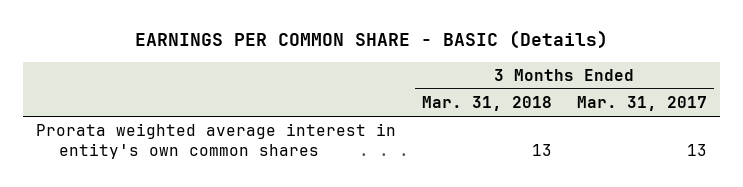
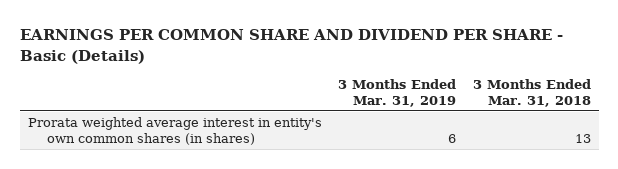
[134,30,608,50] EARNINGS PER COMMON SHARE - BASIC (Details) -> [19,29,563,64] EARNINGS PER COMMON SHARE AND DIVIDEND PER SHARE - Basic (Details)
[577,96,708,112] Mar. 31, 2017 -> none
none -> [338,79,457,107] 3 Months Ended Mar. 31, 2019
[35,123,396,159] Prorata weighted average interest in entity's own common shares -> [27,117,322,146] Prorata weighted average interest in entity's own common shares (in shares)

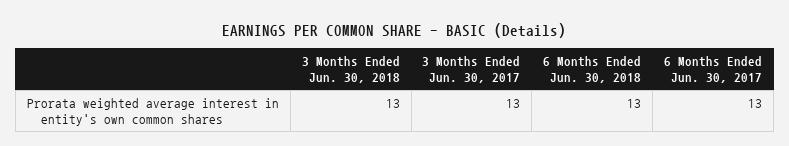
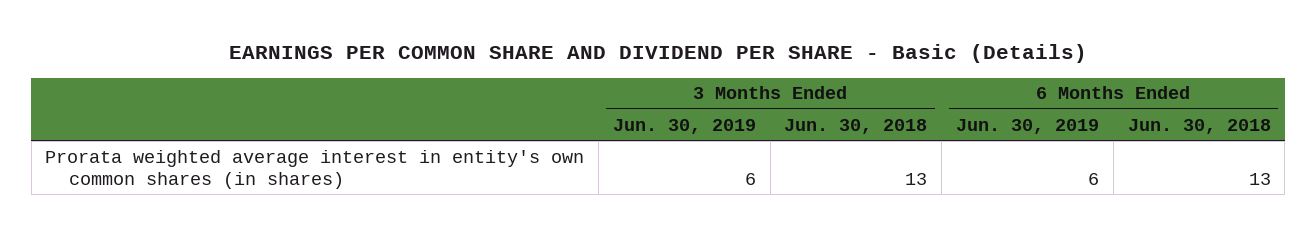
[222,23,567,39] EARNINGS PER COMMON SHARE - BASIC (Details) -> [228,44,1087,64] EARNINGS PER COMMON SHARE AND DIVIDEND PER SHARE - Basic (Details)
[422,55,521,84] 3 Months Ended Jun. 30, 2017 -> none
[664,55,763,84] 6 Months Ended Jun. 30, 2017 -> none
none -> [612,118,756,134] Jun. 30, 2019
none -> [956,118,1100,134] Jun. 30, 2019
[26,97,279,126] Prorata weighted average interest in entity's own common shares -> [45,149,585,189] Prorata weighted average interest in entity's own common shares (in shares)

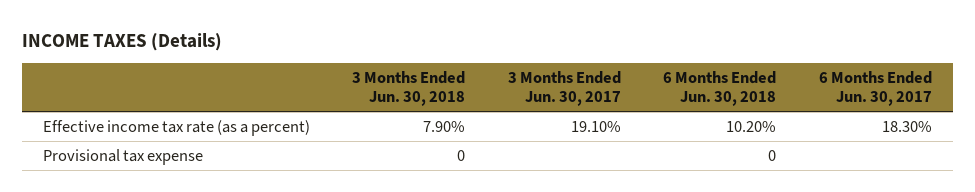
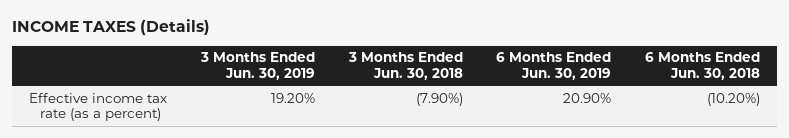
[507,71,621,107] 3 Months Ended Jun. 30, 2017 -> none
[818,71,932,107] 6 Months Ended Jun. 30, 2017 -> none
none -> [199,52,315,80] 3 Months Ended Jun. 30, 2019
none -> [496,52,612,80] 6 Months Ended Jun. 30, 2019
[42,148,203,165] Provisional tax expense -> none
[423,120,466,132] 7.90% -> [415,92,463,106] (7.90%)
[726,120,777,132] 10.20% -> [707,92,761,106] (10.20%)

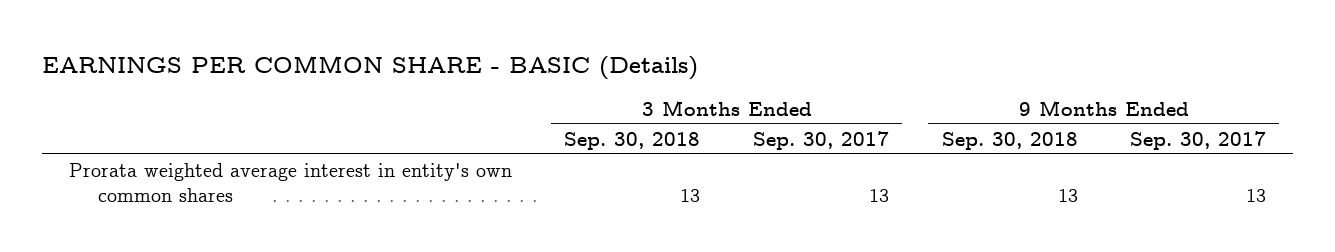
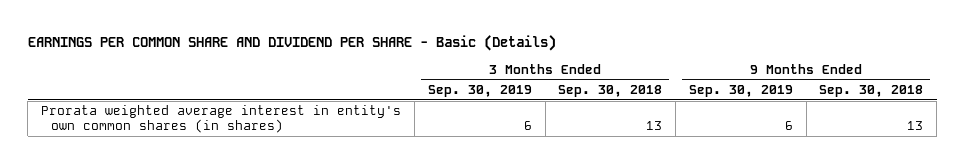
[42,56,699,81] EARNINGS PER COMMON SHARE - BASIC (Details) -> [27,34,556,51] EARNINGS PER COMMON SHARE AND DIVIDEND PER SHARE - Basic (Details)
[752,130,889,150] Sep. 30, 2017 -> none
[1130,130,1267,150] Sep. 30, 2017 -> none
none -> [427,84,532,97] Sep. 30, 2019
none -> [688,84,793,97] Sep. 30, 2019
[68,163,512,202] Prorata weighted average interest in entity's own common shares -> [41,105,402,134] Prorata weighted average interest in entity's own common shares (in shares)

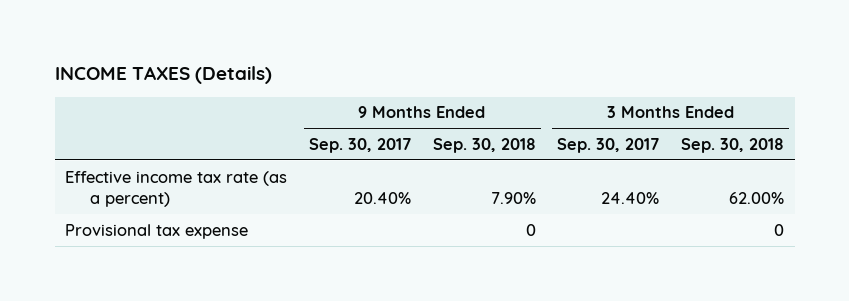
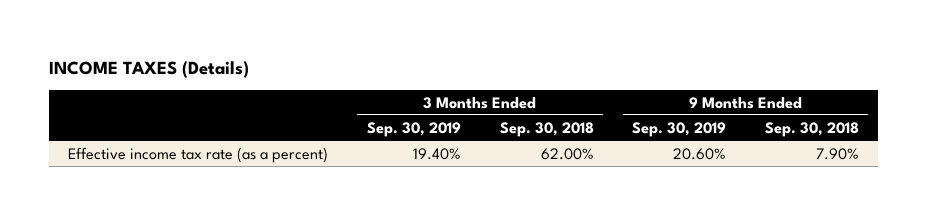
[309,137,412,153] Sep. 30, 2017 -> none
[557,137,660,153] Sep. 30, 2017 -> none
none -> [367,121,462,137] Sep. 30, 2019
none -> [632,121,727,137] Sep. 30, 2019
[65,223,249,239] Provisional tax expense -> none

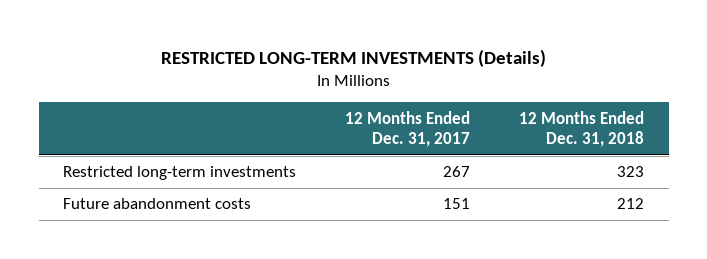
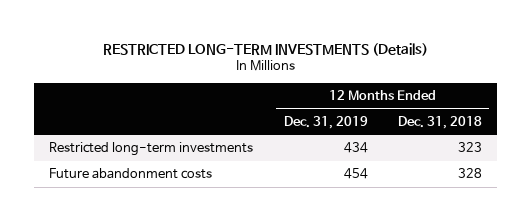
[345,110,471,147] 12 Months Ended Dec. 31, 2017 -> none
none -> [283,115,368,129] Dec. 31, 2019
[617,198,645,210] 212 -> [457,168,482,179] 328

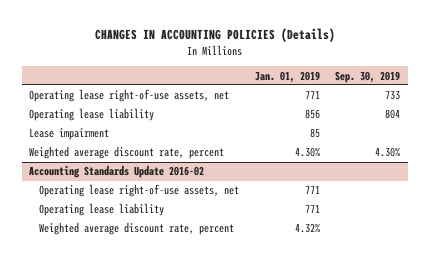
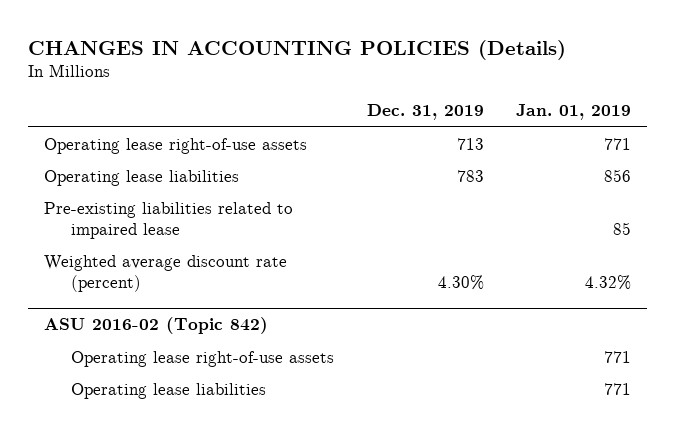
[335,70,401,83] Sep. 30, 2019 -> none
none -> [366,104,484,121] Dec. 31, 2019
[39,222,235,236] Weighted average discount rate, percent -> none
[29,89,230,103] Operating lease right-of-use assets, net -> [44,138,308,155] Operating lease right-of-use assets
[29,108,155,122] Operating lease liability -> [44,170,240,187] Operating lease liabilities
[29,128,110,141] Lease impairment -> [44,202,294,239] Pre-existing liabilities related to impaired lease
[29,146,225,160] Weighted average discount rate, percent -> [44,255,288,292] Weighted average discount rate (percent)
[294,147,320,158] 4.30% -> [585,274,632,290] 4.32%
[29,165,205,179] Accounting Standards Update 2016-02 -> [44,317,269,335] ASU 2016-02 (Topic 842)
[39,184,240,198] Operating lease right-of-use assets, net -> [71,351,335,368] Operating lease right-of-use assets
[39,203,165,217] Operating lease liability -> [71,383,267,400] Operating lease liabilities

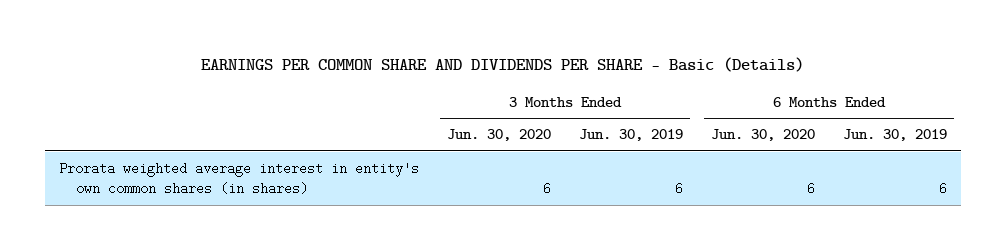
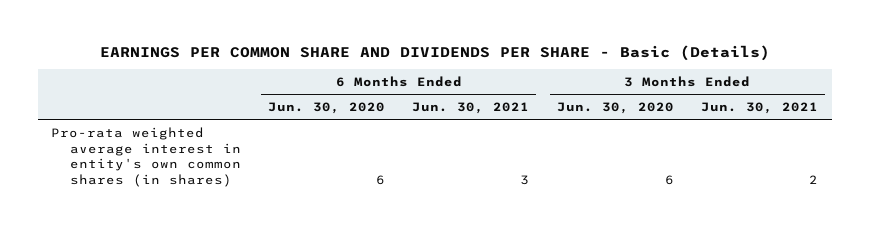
[579,129,684,142] Jun. 30, 2019 -> none
[843,129,948,142] Jun. 30, 2019 -> none
none -> [412,101,530,114] Jun. 30, 2021
none -> [700,101,818,114] Jun. 30, 2021
[59,162,420,196] Prorata weighted average interest in entity's own common shares (in shares) -> [51,126,241,188] Pro-rata weighted average interest in entity's own common shares (in shares)

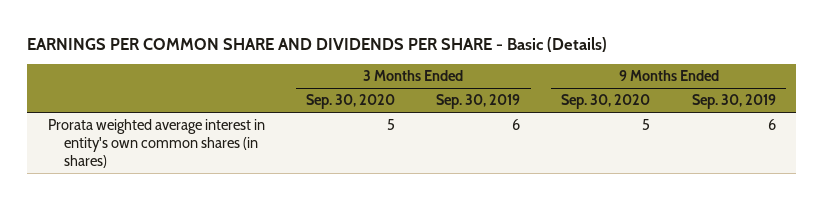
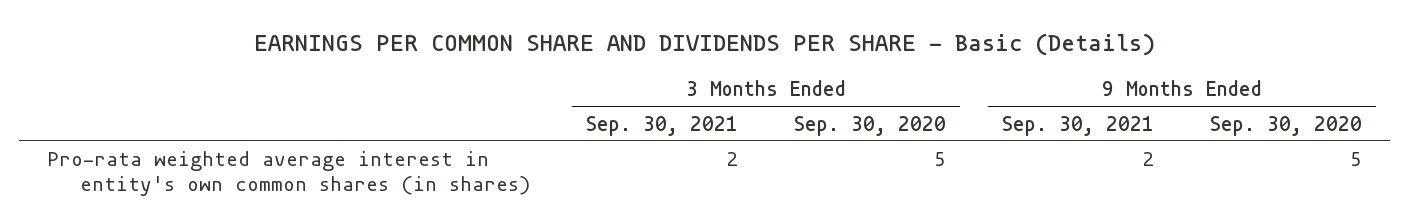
[436,94,521,110] Sep. 30, 2019 -> none
[691,94,776,110] Sep. 30, 2019 -> none
none -> [585,115,738,136] Sep. 30, 2021
none -> [1002,115,1155,136] Sep. 30, 2021
[47,119,265,169] Prorata weighted average interest in entity's own common shares (in shares) -> [47,151,530,196] Pro-rata weighted average interest in entity's own common shares (in shares)

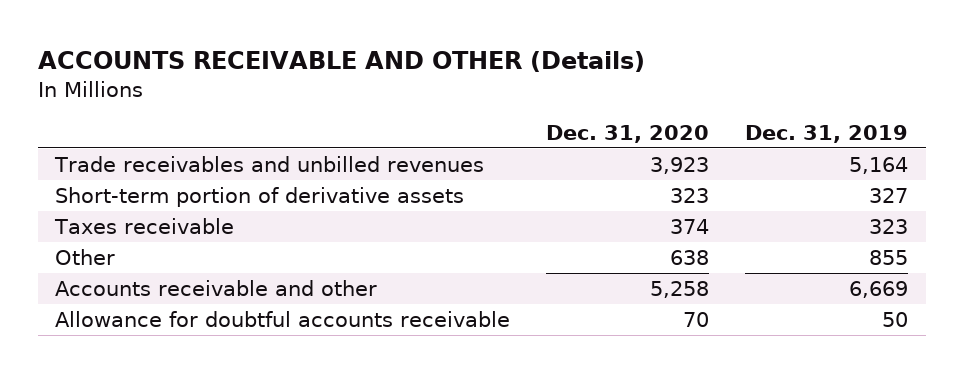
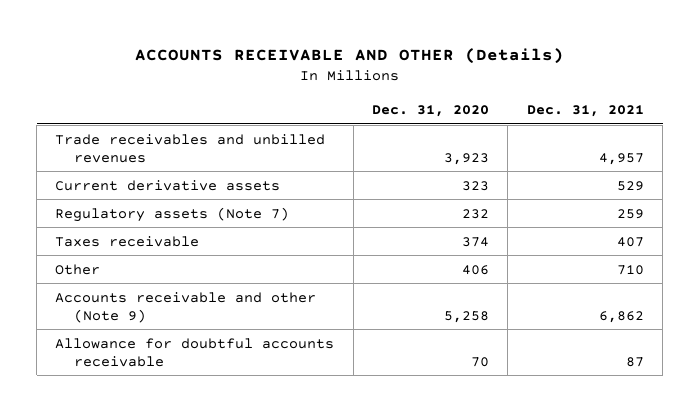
[744,124,908,143] Dec. 31, 2019 -> none
none -> [526,105,644,118] Dec. 31, 2021
[55,186,465,207] Short-term portion of derivative assets -> [55,179,281,191] Current derivative assets
none -> [55,206,290,222] Regulatory assets (Note 7)
[670,249,710,265] 638 -> [462,264,490,275] 406
[55,279,378,296] Accounts receivable and other -> [55,291,317,323] Accounts receivable and other (Note 9)

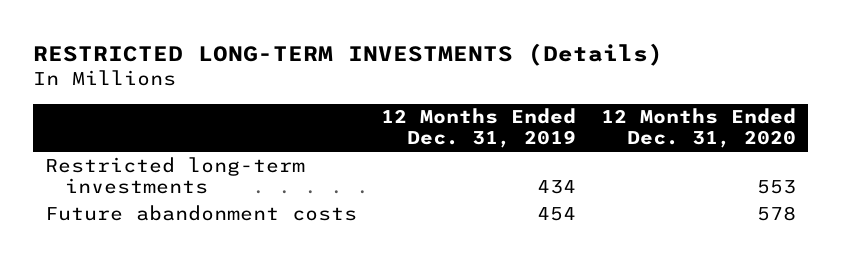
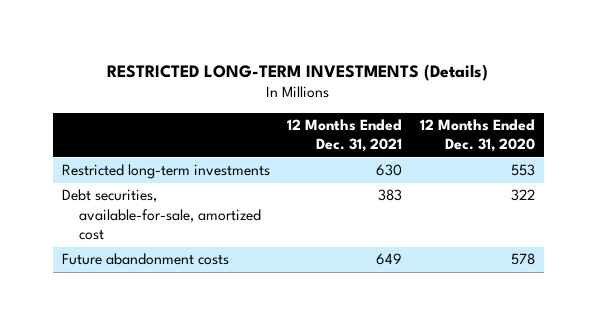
[381,108,577,149] 12 Months Ended Dec. 31, 2019 -> none
none -> [287,119,403,153] 12 Months Ended Dec. 31, 2021
none -> [61,189,262,241] Debt securities, available-for-sale, amortized cost

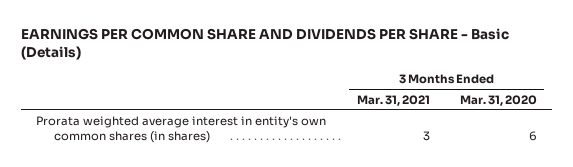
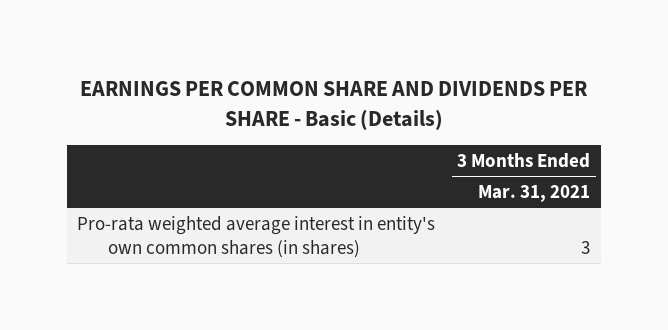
[459,94,537,106] Mar. 31, 2020 -> none
[36,116,327,144] Prorata weighted average interest in entity's own common shares (in shares) -> [77,215,436,258] Pro-rata weighted average interest in entity's own common shares (in shares)

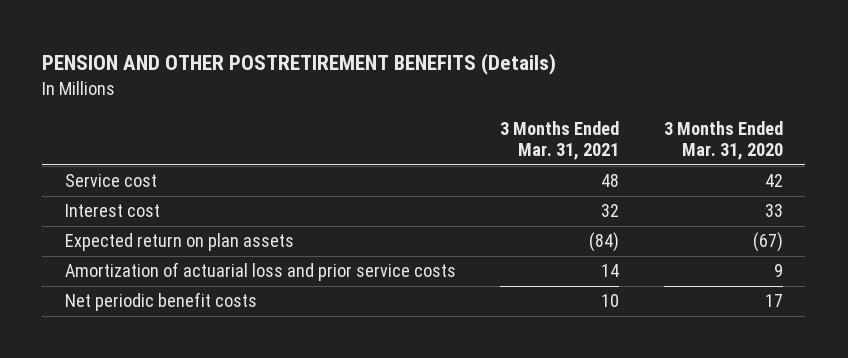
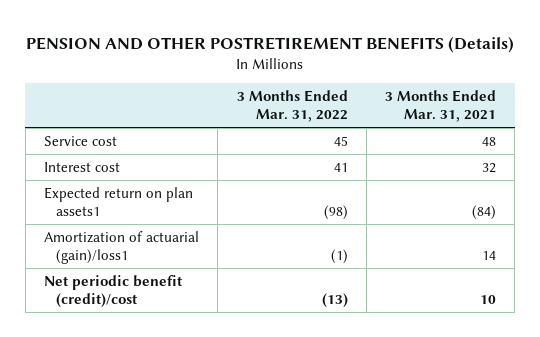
[664,120,784,161] 3 Months Ended Mar. 31, 2020 -> none
none -> [236,90,348,123] 3 Months Ended Mar. 31, 2022
[64,233,294,252] Expected return on plan assets -> [44,186,194,216] Expected return on plan assets1
[64,262,456,282] Amortization of actuarial loss and prior service costs -> [44,230,200,264] Amortization of actuarial (gain)/loss1
[64,292,257,312] Net periodic benefit costs -> [44,274,184,308] Net periodic benefit (credit)/cost

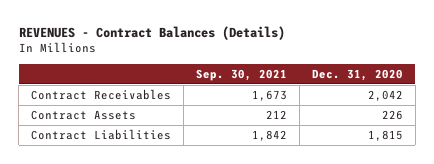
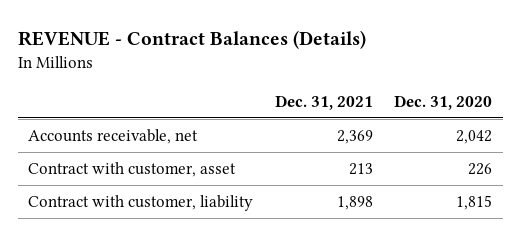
[18,25,285,40] REVENUES - Contract Balances (Details) -> [17,29,366,49] REVENUE - Contract Balances (Details)
[196,68,288,81] Sep. 30, 2021 -> none
none -> [274,94,373,110] Dec. 31, 2021
[31,89,172,101] Contract Receivables -> [28,128,199,144] Accounts receivable, net
[31,110,137,121] Contract Assets -> [28,161,237,177] Contract with customer, asset
[31,129,172,141] Contract Liabilities -> [28,194,254,211] Contract with customer, liability

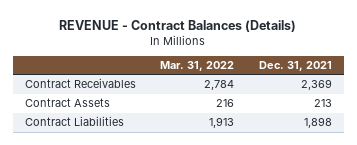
[394,94,493,110] Dec. 31, 2020 -> none
none -> [160,60,235,71] Mar. 31, 2022
[28,128,199,144] Accounts receivable, net -> [24,78,136,89] Contract Receivables
[28,161,237,177] Contract with customer, asset -> [24,98,110,108] Contract Assets
[28,194,254,211] Contract with customer, liability -> [24,116,124,127] Contract Liabilities

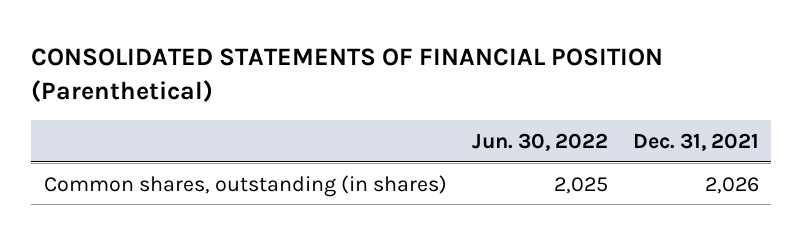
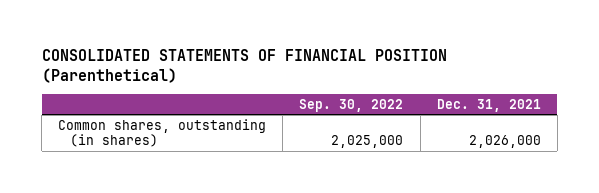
[471,132,608,151] Jun. 30, 2022 -> none
none -> [299,98,404,112] Sep. 30, 2022
[704,176,759,194] 2,026 -> [468,135,541,149] 2,026,000

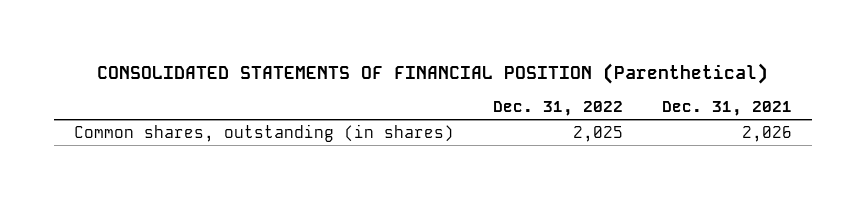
[299,98,404,112] Sep. 30, 2022 -> none
none -> [492,101,623,117] Dec. 31, 2022
[468,135,541,149] 2,026,000 -> [742,125,793,142] 2,026

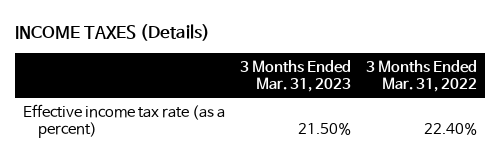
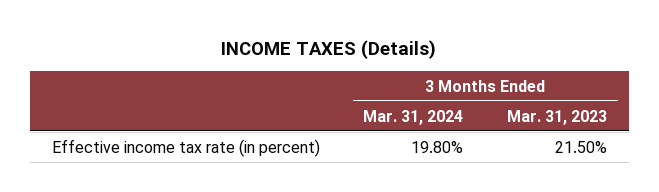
[366,59,478,92] 3 Months Ended Mar. 31, 2022 -> none
none -> [363,109,464,125] Mar. 31, 2024
[22,104,225,139] Effective income tax rate (as a percent) -> [51,138,320,157] Effective income tax rate (in percent)

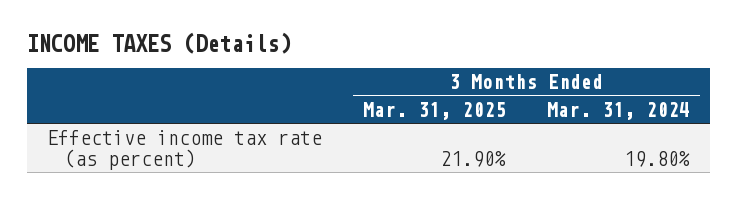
[506,109,607,125] Mar. 31, 2023 -> none
none -> [363,101,507,120] Mar. 31, 2025
[51,138,320,157] Effective income tax rate (in percent) -> [47,130,323,170] Effective income tax rate (as percent)

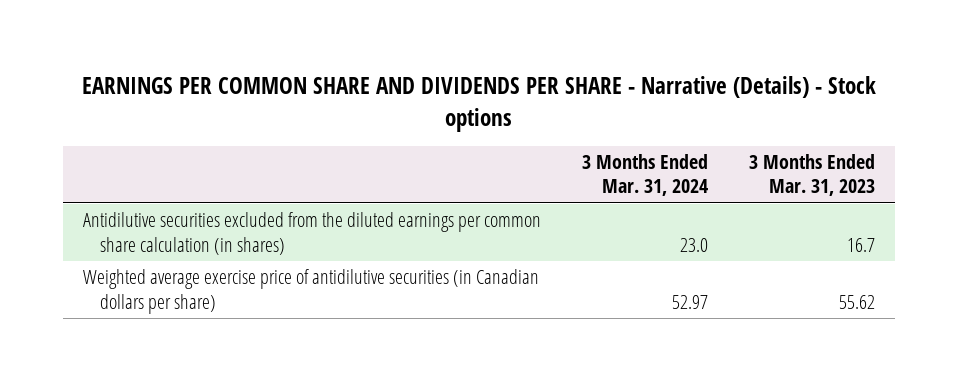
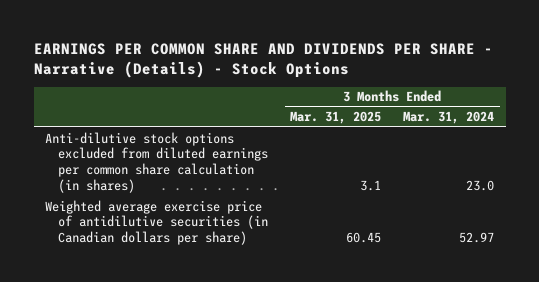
[82,76,877,132] EARNINGS PER COMMON SHARE AND DIVIDENDS PER SHARE - Narrative (Details) - Stock options -> [33,42,493,78] EARNINGS PER COMMON SHARE AND DIVIDENDS PER SHARE - Narrative (Details) - Stock Options
[748,154,875,197] 3 Months Ended Mar. 31, 2023 -> none
none -> [290,111,382,125] Mar. 31, 2025
[83,212,542,255] Antidilutive securities excluded from the diluted earnings per common share calculation (in shares) -> [44,131,268,194] Anti-dilutive stock options excluded from diluted earnings per common share calculation (in shares)

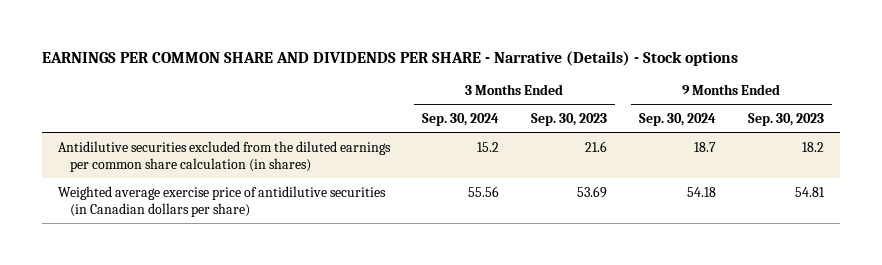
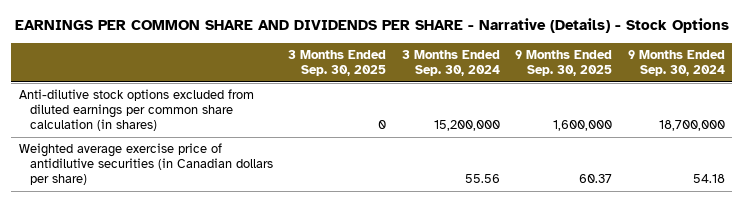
[41,51,738,67] EARNINGS PER COMMON SHARE AND DIVIDENDS PER SHARE - Narrative (Details) - Stock options -> [14,18,729,34] EARNINGS PER COMMON SHARE AND DIVIDENDS PER SHARE - Narrative (Details) - Stock Options
[530,113,607,127] Sep. 30, 2023 -> none
[747,113,824,127] Sep. 30, 2023 -> none
none -> [288,50,387,77] 3 Months Ended Sep. 30, 2025
none -> [515,50,613,77] 9 Months Ended Sep. 30, 2025
[57,140,391,172] Antidilutive securities excluded from the diluted earnings per common share calculation (in shares) -> [18,89,254,132] Anti-dilutive stock options excluded from diluted earnings per common share calculation (in shares)
[476,141,499,152] 15.2 -> [433,120,500,132] 15,200,000
[693,141,716,152] 18.7 -> [658,120,725,132] 18,700,000

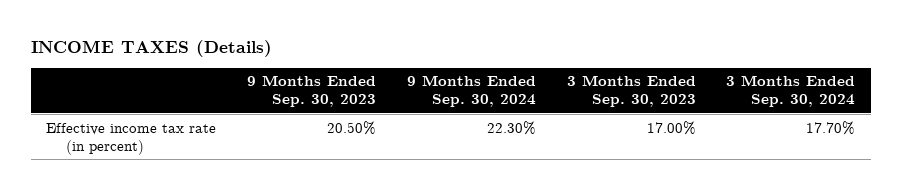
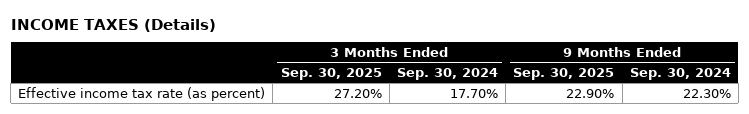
[246,75,376,108] 9 Months Ended Sep. 30, 2023 -> none
[566,75,696,108] 3 Months Ended Sep. 30, 2023 -> none
none -> [280,67,382,80] Sep. 30, 2025
none -> [513,67,615,80] Sep. 30, 2025
[46,122,217,155] Effective income tax rate (in percent) -> [18,86,266,101] Effective income tax rate (as percent)

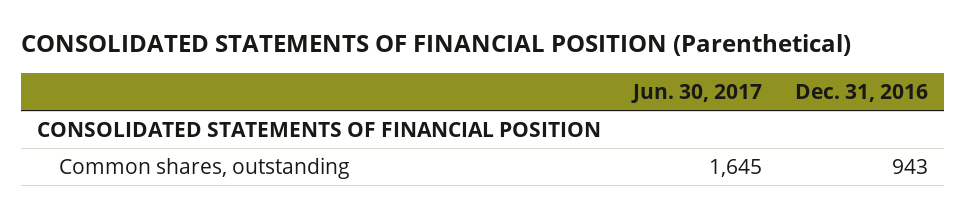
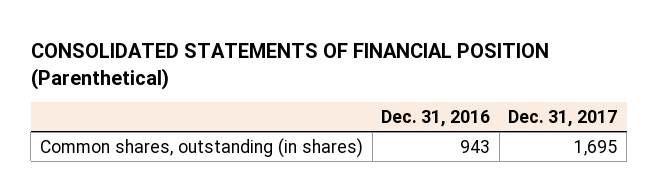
[631,83,763,103] Jun. 30, 2017 -> none
none -> [508,109,618,127] Dec. 31, 2017
[36,121,601,137] CONSOLIDATED STATEMENTS OF FINANCIAL POSITION -> none
[59,156,351,179] Common shares, outstanding -> [39,137,363,158] Common shares, outstanding (in shares)

